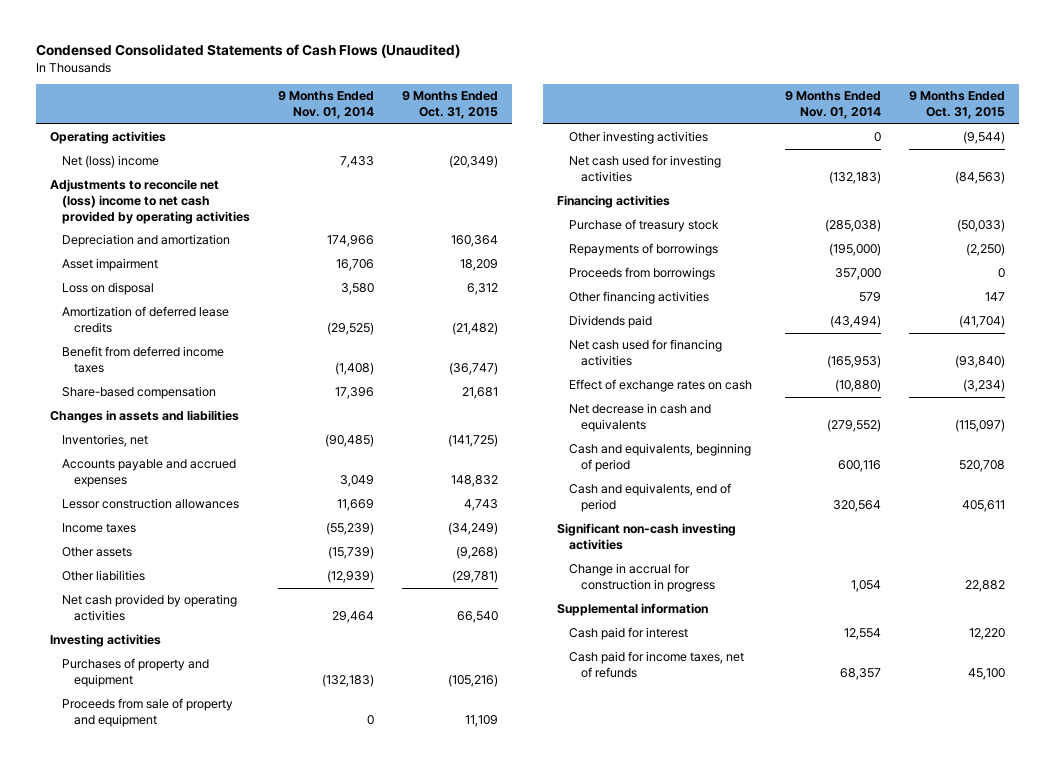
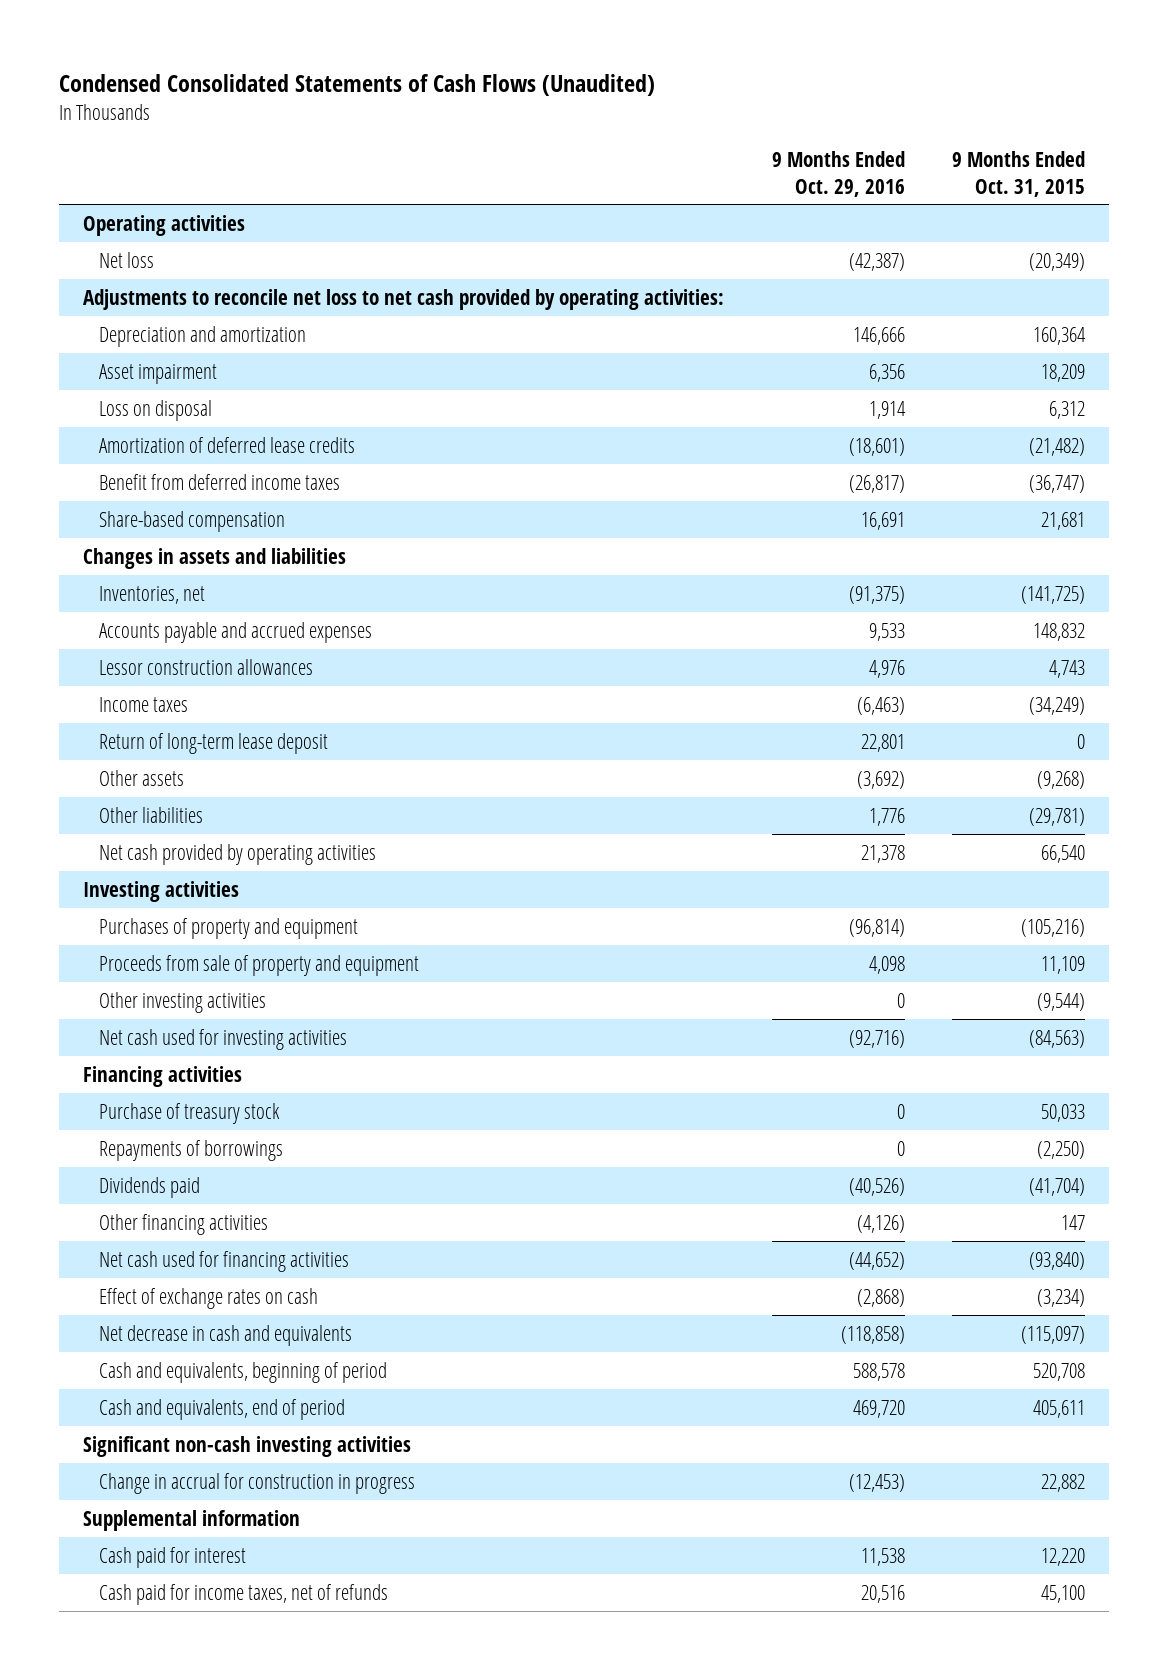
[278,91,375,120] 9 Months Ended Nov. 01, 2014 -> none
none -> [771,150,905,197] 9 Months Ended Oct. 29, 2016
[62,155,160,169] Net (loss) income -> [98,251,154,268] Net loss
[50,179,251,224] Adjustments to reconcile net (loss) income to net cash provided by operating activities -> [82,288,724,310] Adjustments to reconcile net loss to net cash provided by operating activities:
none -> [98,732,328,754] Return of long-term lease deposit
[957,219,1006,233] (50,033) -> [1041,1103,1086,1122] 50,033
[569,267,716,281] Proceeds from borrowings -> none
[569,291,710,305] Other financing activities -> [98,1213,268,1235] Other financing activities

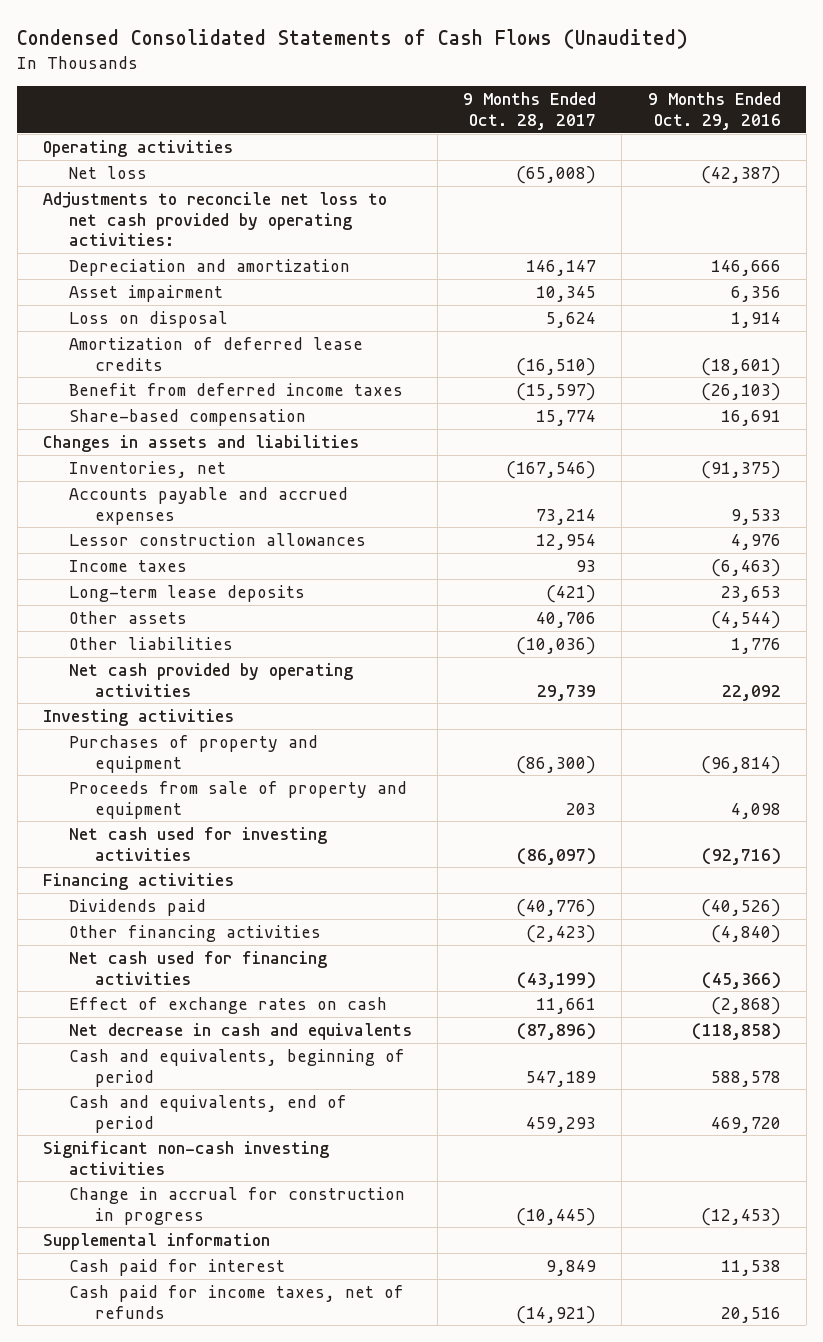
[952,150,1086,197] 9 Months Ended Oct. 31, 2015 -> none
none -> [463,92,597,130] 9 Months Ended Oct. 28, 2017
[848,474,905,493] (26,817) -> [700,383,781,402] (26,103)
[98,732,328,754] Return of long-term lease deposit -> [68,585,305,603] Long-term lease deposits
[860,733,905,752] 22,801 -> [720,586,781,603] 23,653
[856,770,905,789] (3,692) -> [710,611,781,630] (4,544)
[860,844,905,863] 21,378 -> [721,684,781,701] 22,092
[98,991,266,1013] Other investing activities -> none
[98,1102,280,1124] Purchase of treasury stock -> none
[98,1139,283,1161] Repayments of borrowings -> none
[856,1214,905,1233] (4,126) -> [710,925,781,944] (4,840)
[848,1251,905,1270] (44,652) -> [701,971,781,989] (45,366)

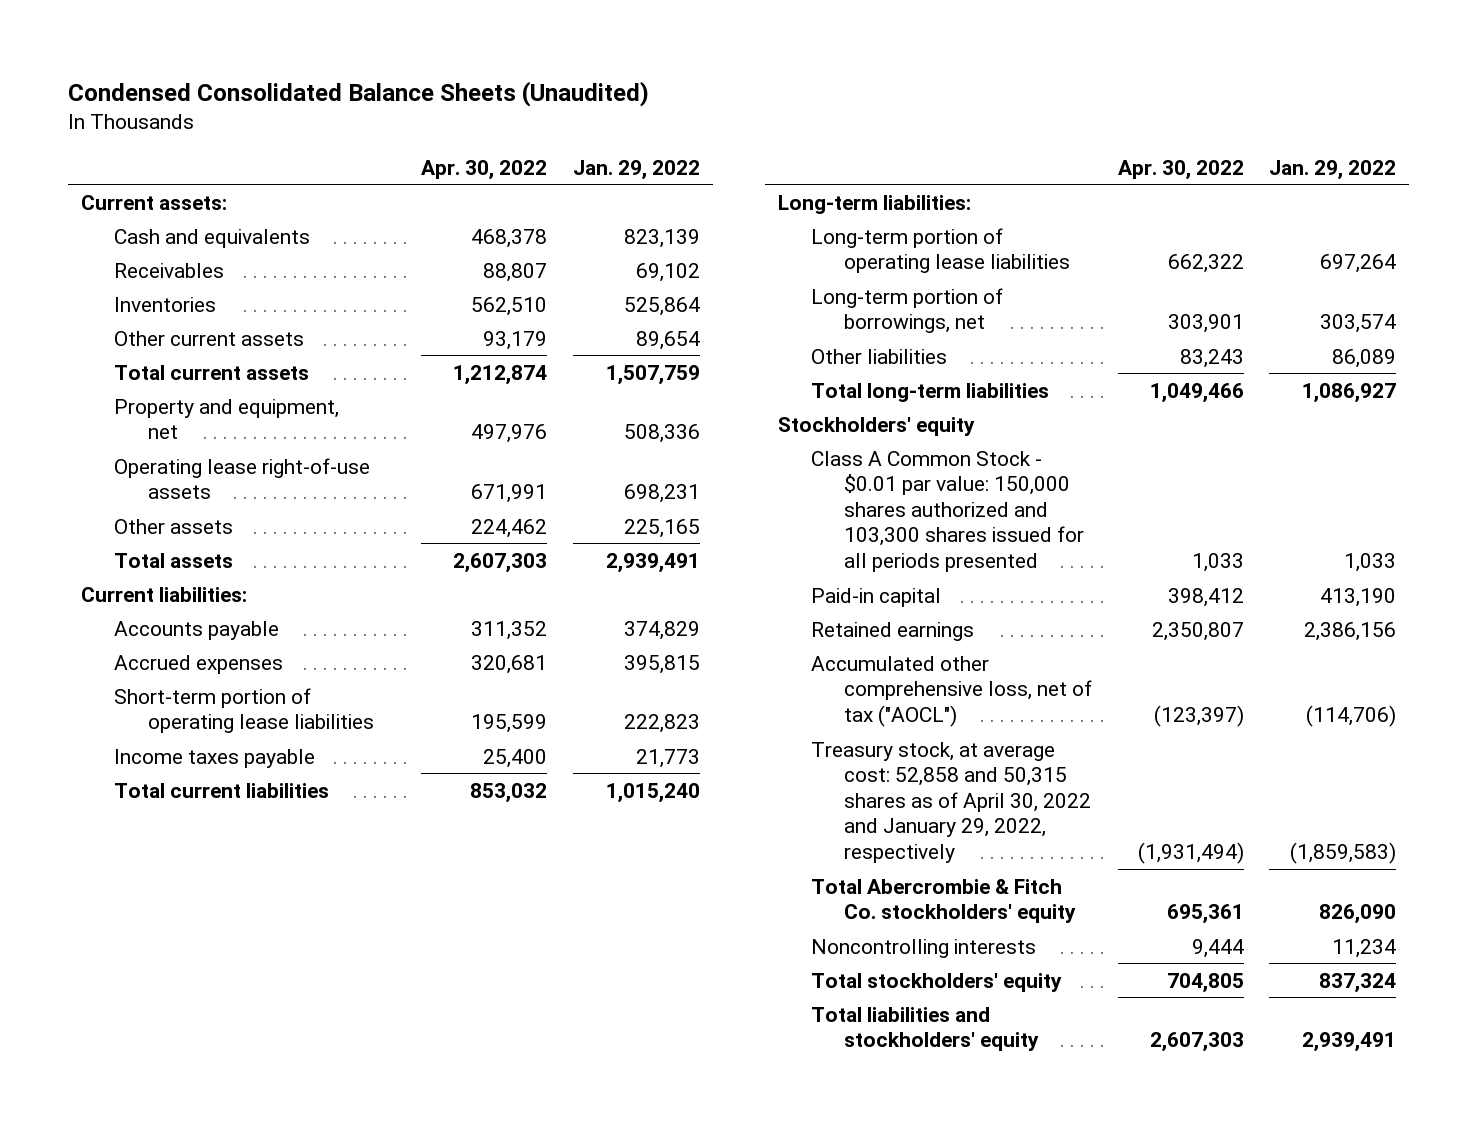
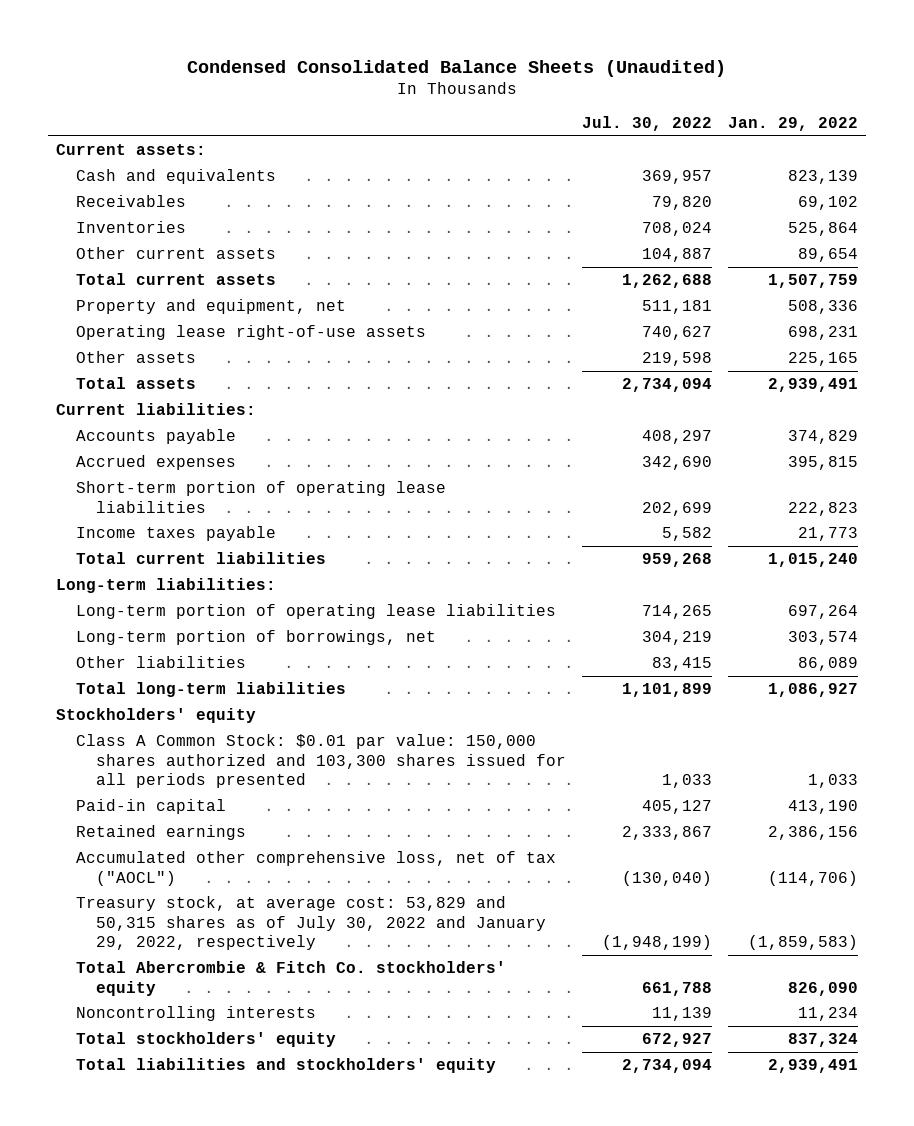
[421,159,548,180] Apr. 30, 2022 -> none
none -> [581,116,712,132] Jul. 30, 2022
[810,450,1085,572] Class A Common Stock - $0.01 par value: 150,000 shares authorized and 103,300 shares issued for all periods presented -> [76,734,566,789] Class A Common Stock: $0.01 par value: 150,000 shares authorized and 103,300 shares issued for all periods presented
[810,741,1092,863] Treasury stock, at average cost: 52,858 and 50,315 shares as of April 30, 2022 and January 29, 2022, respectively -> [76,896,546,951] Treasury stock, at average cost: 53,829 and 50,315 shares as of July 30, 2022 and January 29, 2022, respectively

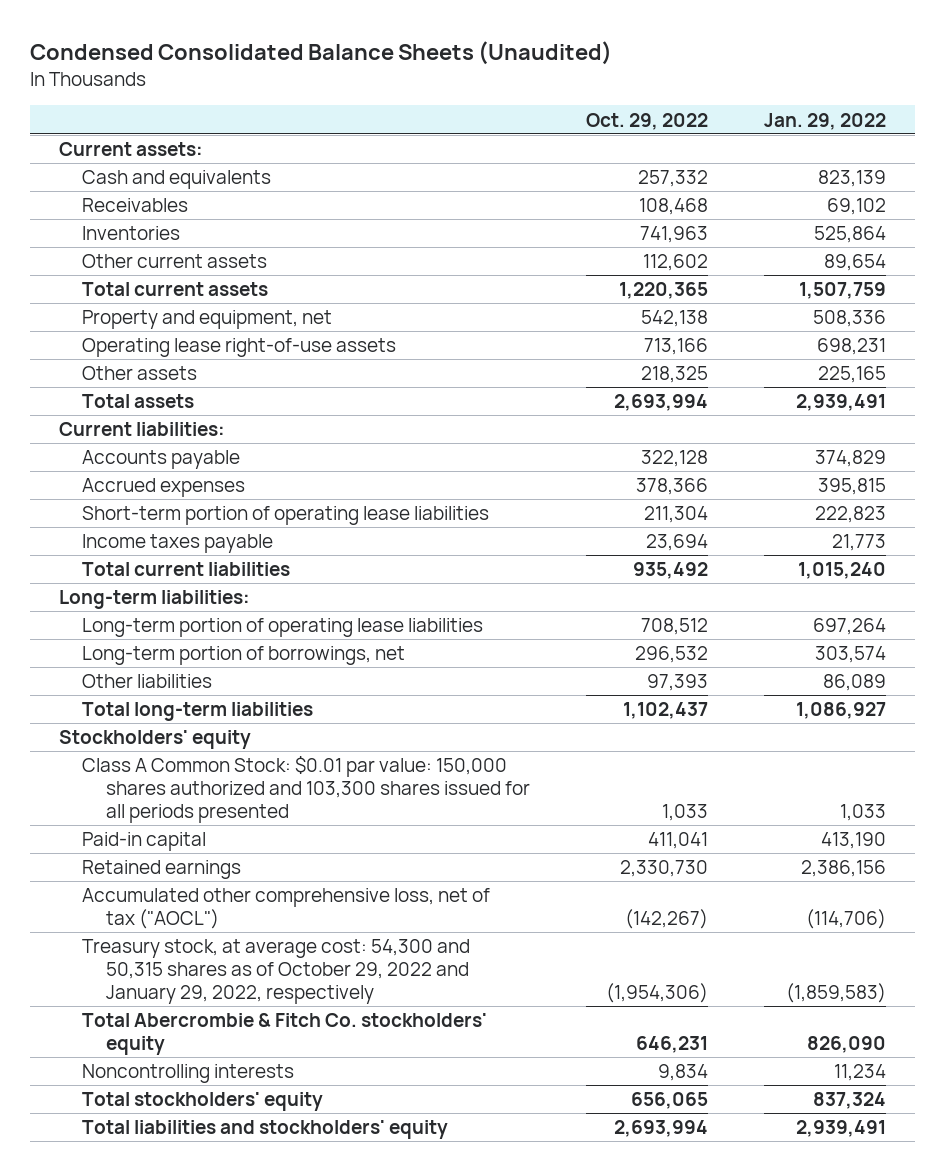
[581,116,712,132] Jul. 30, 2022 -> none
none -> [585,112,708,130] Oct. 29, 2022
[76,896,546,951] Treasury stock, at average cost: 53,829 and 50,315 shares as of July 30, 2022 and January 29, 2022, respectively -> [82,939,471,1005] Treasury stock, at average cost: 54,300 and 50,315 shares as of October 29, 2022 and January 29, 2022, respectively

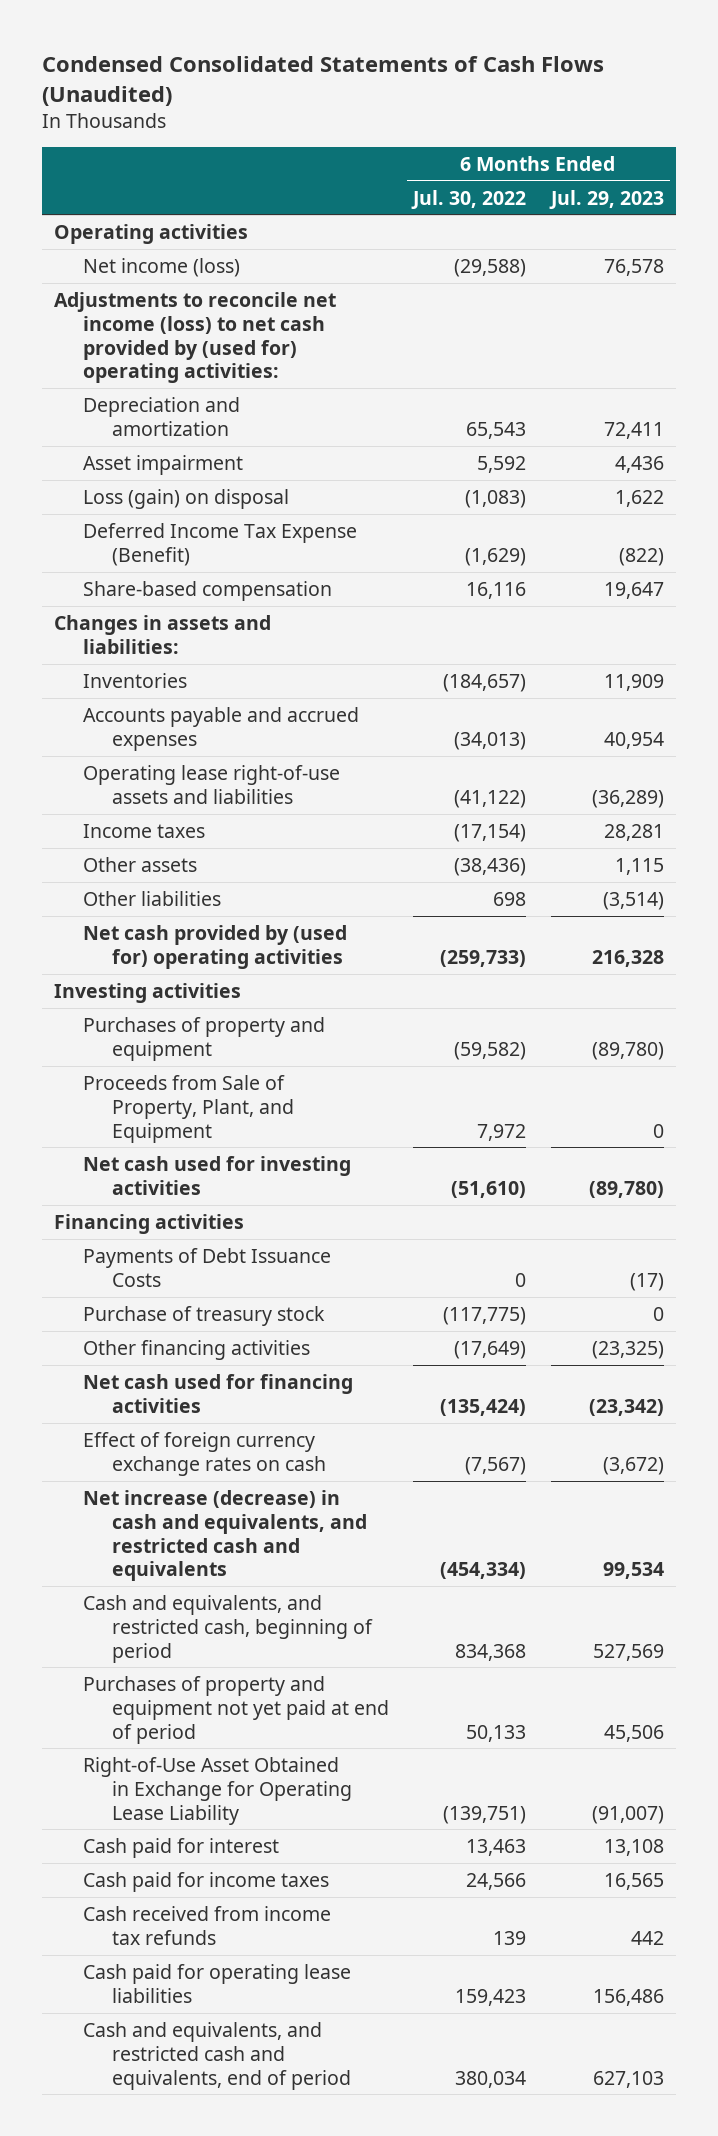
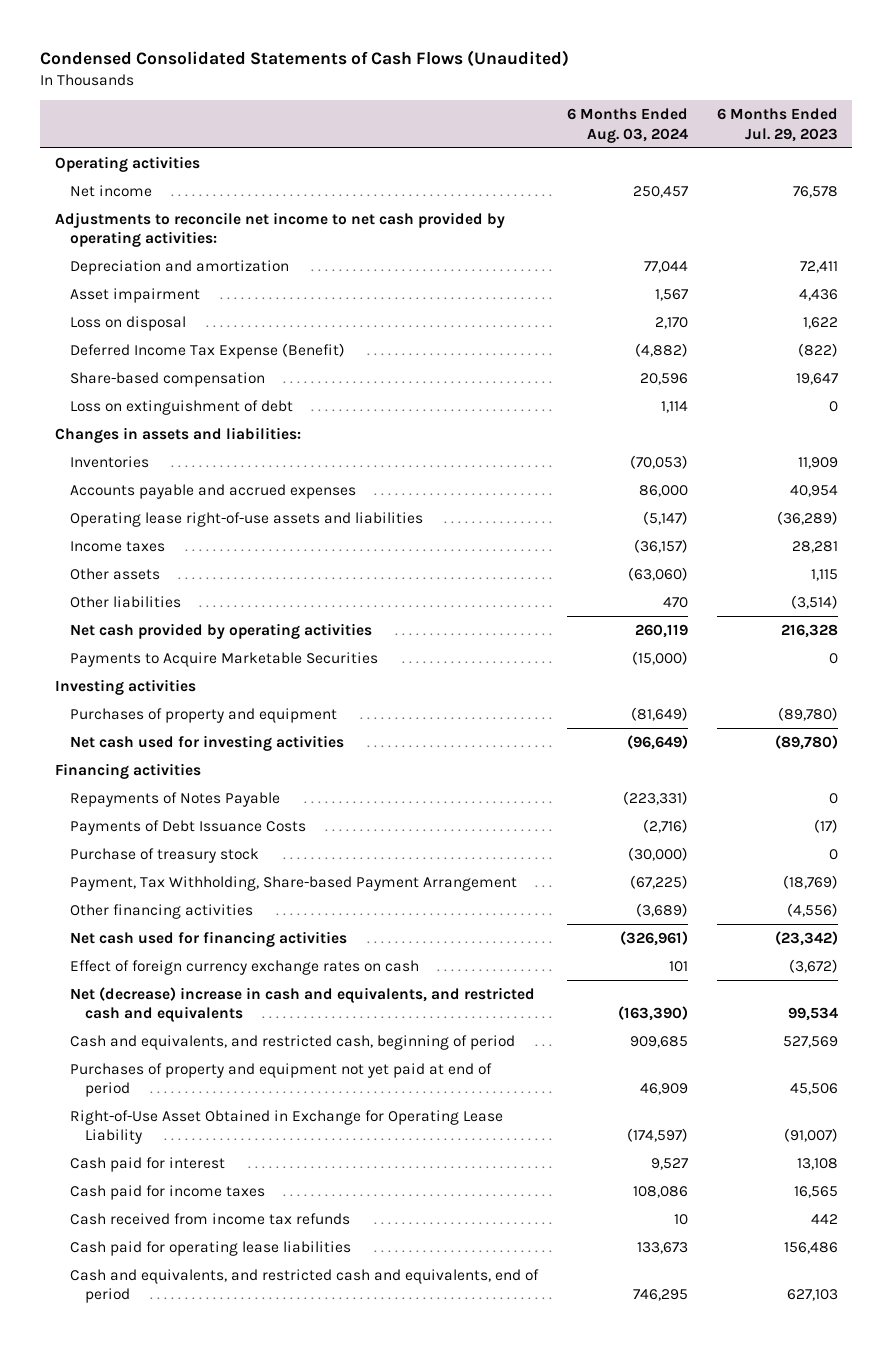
[411,189,527,209] Jul. 30, 2022 -> none
none -> [566,107,688,143] 6 Months Ended Aug. 03, 2024
[82,257,240,277] Net income (loss) -> [70,184,153,197] Net income
[54,291,337,384] Adjustments to reconcile net income (loss) to net cash provided by (used for) operating activities: -> [54,211,505,248] Adjustments to reconcile net income to net cash provided by operating activities:
[82,488,289,509] Loss (gain) on disposal -> [70,315,187,331] Loss on disposal
none -> [70,399,294,415] Loss on extinguishment of debt
[82,924,347,969] Net cash provided by (used for) operating activities -> [70,622,373,639] Net cash provided by operating activities
none -> [70,651,379,667] Payments to Acquire Marketable Securities
[82,1074,294,1143] Proceeds from Sale of Property, Plant, and Equipment -> none
none -> [70,791,281,807] Repayments of Notes Payable
none -> [70,875,518,891] Payment, Tax Withholding, Share-based Payment Arrangement
[591,1340,664,1359] (23,325) -> [786,902,838,917] (4,556)
[82,1489,367,1582] Net increase (decrease) in cash and equivalents, and restricted cash and equivalents -> [70,986,536,1023] Net (decrease) increase in cash and equivalents, and restricted cash and equivalents

